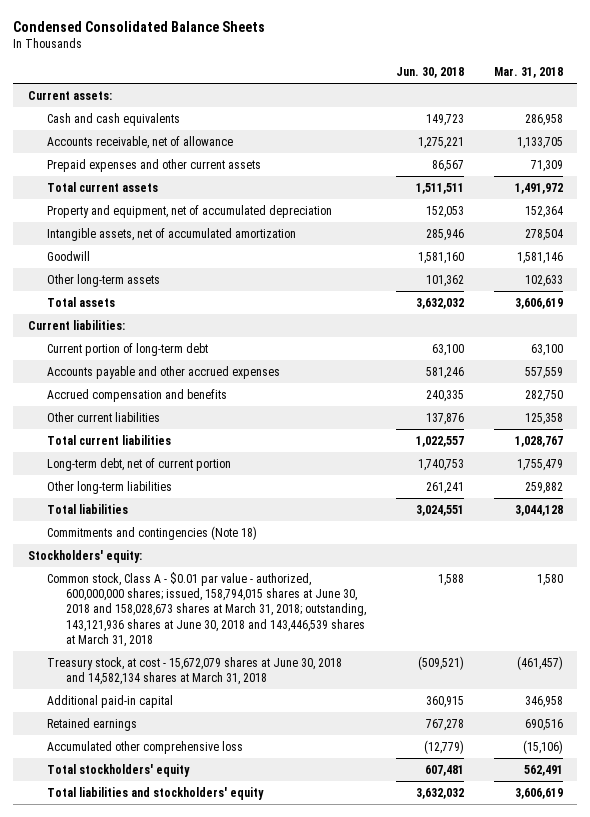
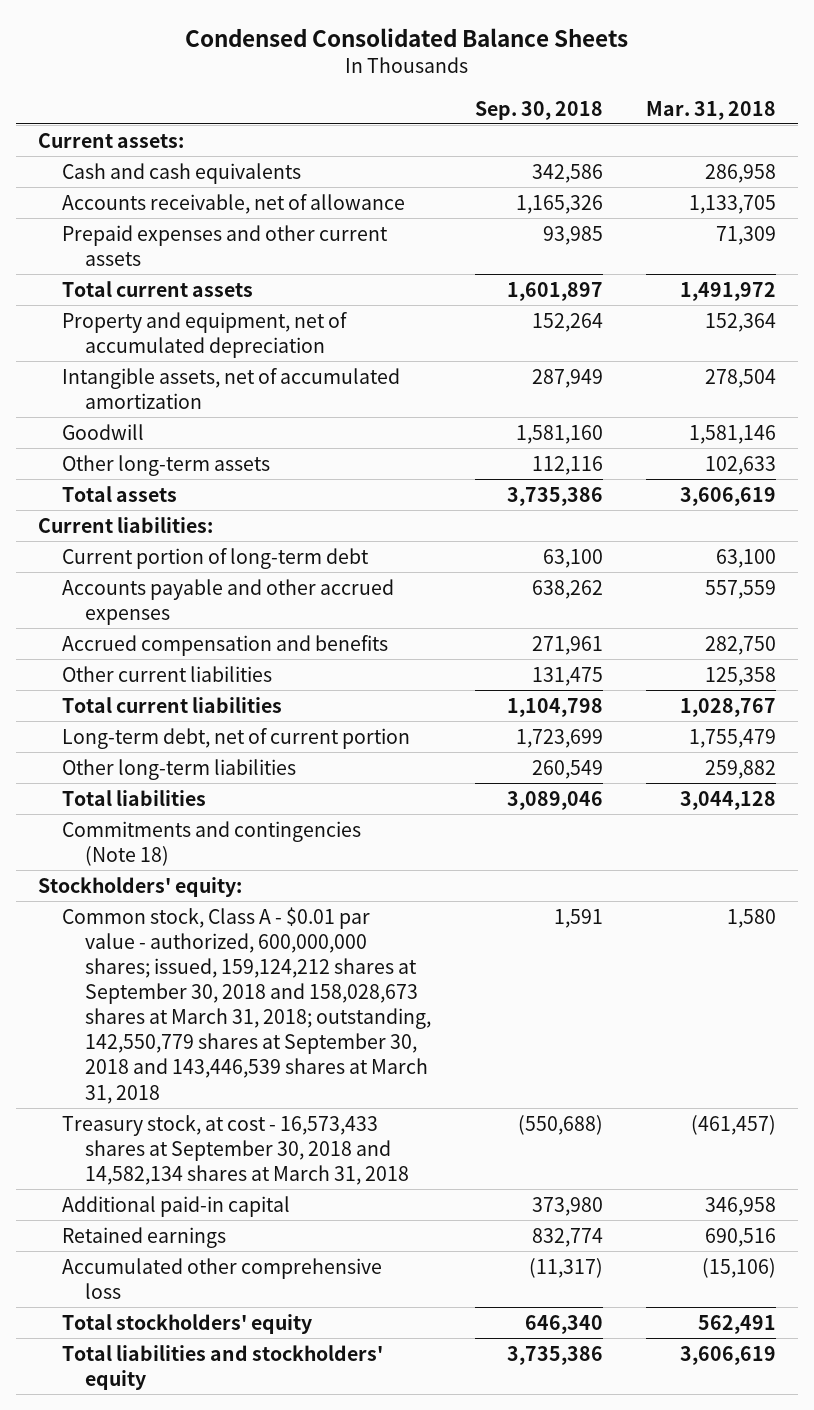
[395,67,464,79] Jun. 30, 2018 -> none
none -> [474,100,603,120] Sep. 30, 2018
[46,571,367,647] Common stock, Class A - $0.01 par value - authorized, 600,000,000 shares; issued, 158,794,015 shares at June 30, 2018 and 158,028,673 shares at March 31, 2018; outstanding, 143,121,936 shares at June 30, 2018 and 143,446,539 shares at March 31, 2018 -> [61,906,432,1104] Common stock, Class A - $0.01 par value - authorized, 600,000,000 shares; issued, 159,124,212 shares at September 30, 2018 and 158,028,673 shares at March 31, 2018; outstanding, 142,550,779 shares at September 30, 2018 and 143,446,539 shares at March 31, 2018
[46,656,342,686] Treasury stock, at cost - 15,672,079 shares at June 30, 2018 and 14,582,134 shares at March 31, 2018 -> [61,1114,410,1185] Treasury stock, at cost - 16,573,433 shares at September 30, 2018 and 14,582,134 shares at March 31, 2018

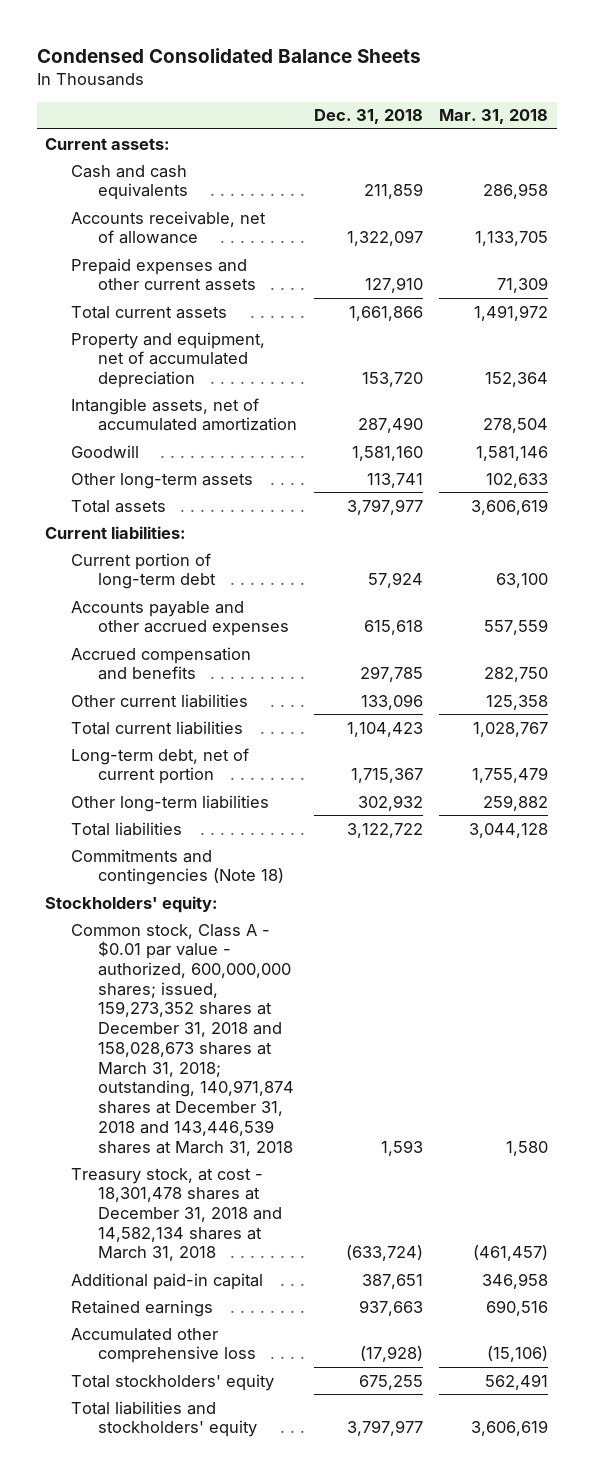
[474,100,603,120] Sep. 30, 2018 -> none
none -> [313,109,423,125] Dec. 31, 2018
[61,906,432,1104] Common stock, Class A - $0.01 par value - authorized, 600,000,000 shares; issued, 159,124,212 shares at September 30, 2018 and 158,028,673 shares at March 31, 2018; outstanding, 142,550,779 shares at September 30, 2018 and 143,446,539 shares at March 31, 2018 -> [71,923,294,1156] Common stock, Class A - $0.01 par value - authorized, 600,000,000 shares; issued, 159,273,352 shares at December 31, 2018 and 158,028,673 shares at March 31, 2018; outstanding, 140,971,874 shares at December 31, 2018 and 143,446,539 shares at March 31, 2018
[61,1114,410,1185] Treasury stock, at cost - 16,573,433 shares at September 30, 2018 and 14,582,134 shares at March 31, 2018 -> [71,1167,282,1262] Treasury stock, at cost - 18,301,478 shares at December 31, 2018 and 14,582,134 shares at March 31, 2018

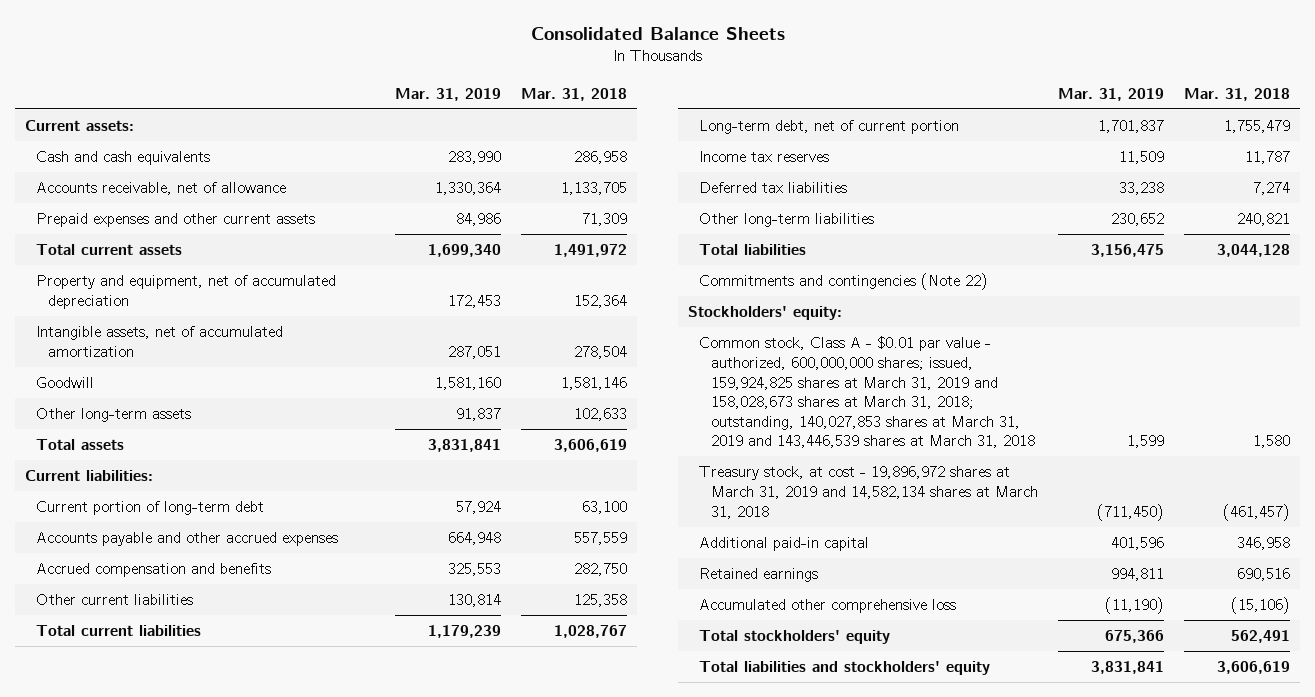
[36,47,421,63] Condensed Consolidated Balance Sheets -> [530,26,785,40] Consolidated Balance Sheets
[313,109,423,125] Dec. 31, 2018 -> none
none -> [395,87,502,101] Mar. 31, 2019
none -> [699,151,830,163] Income tax reserves
none -> [699,182,848,194] Deferred tax liabilities
[483,794,549,811] 259,882 -> [1237,213,1291,227] 240,821
[71,848,284,886] Commitments and contingencies (Note 18) -> [699,273,989,291] Commitments and contingencies (Note 22)
[71,923,294,1156] Common stock, Class A - $0.01 par value - authorized, 600,000,000 shares; issued, 159,273,352 shares at December 31, 2018 and 158,028,673 shares at March 31, 2018; outstanding, 140,971,874 shares at December 31, 2018 and 143,446,539 shares at March 31, 2018 -> [699,336,1035,449] Common stock, Class A - $0.01 par value - authorized, 600,000,000 shares; issued, 159,924,825 shares at March 31, 2019 and 158,028,673 shares at March 31, 2018; outstanding, 140,027,853 shares at March 31, 2019 and 143,446,539 shares at March 31, 2018
[71,1167,282,1262] Treasury stock, at cost - 18,301,478 shares at December 31, 2018 and 14,582,134 shares at March 31, 2018 -> [699,466,1038,519] Treasury stock, at cost - 19,896,972 shares at March 31, 2019 and 14,582,134 shares at March 31, 2018

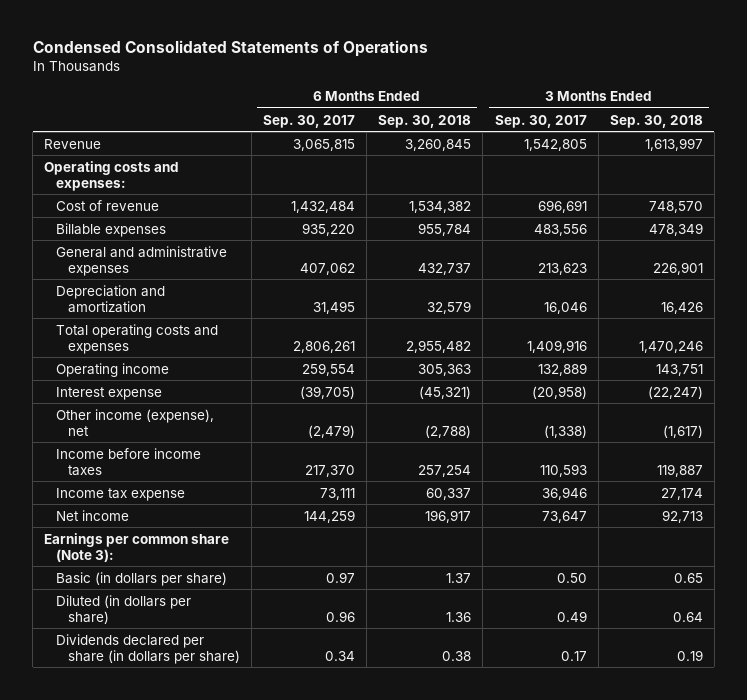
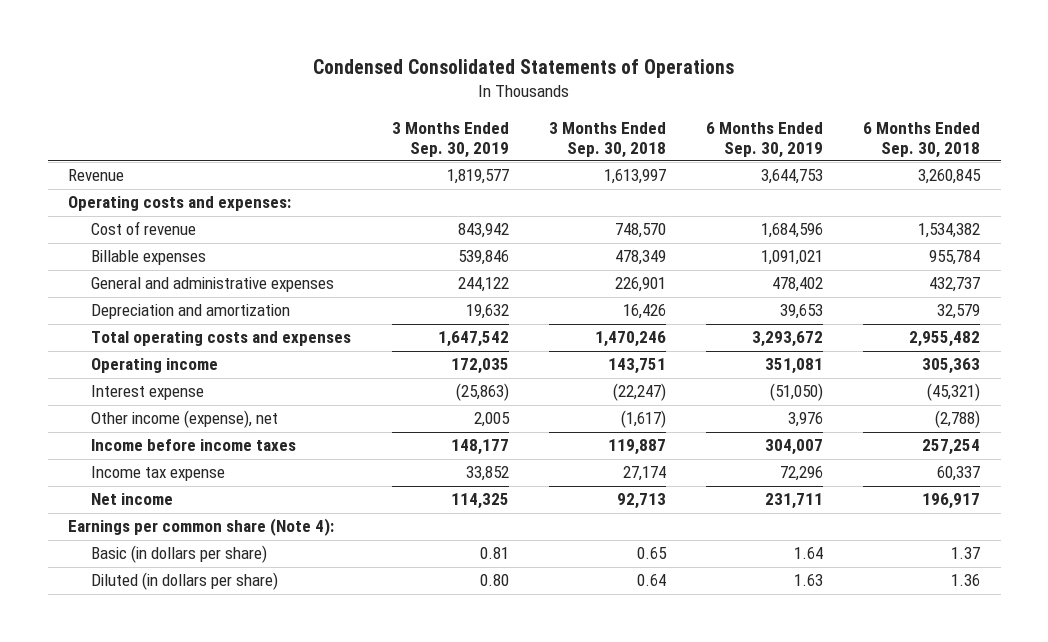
[263,114,356,128] Sep. 30, 2017 -> none
[494,114,587,128] Sep. 30, 2017 -> none
none -> [391,121,509,158] 3 Months Ended Sep. 30, 2019
none -> [706,121,824,158] 6 Months Ended Sep. 30, 2019
[44,532,230,562] Earnings per common share (Note 3): -> [67,518,334,537] Earnings per common share (Note 4):
[56,633,240,664] Dividends declared per share (in dollars per share) -> none

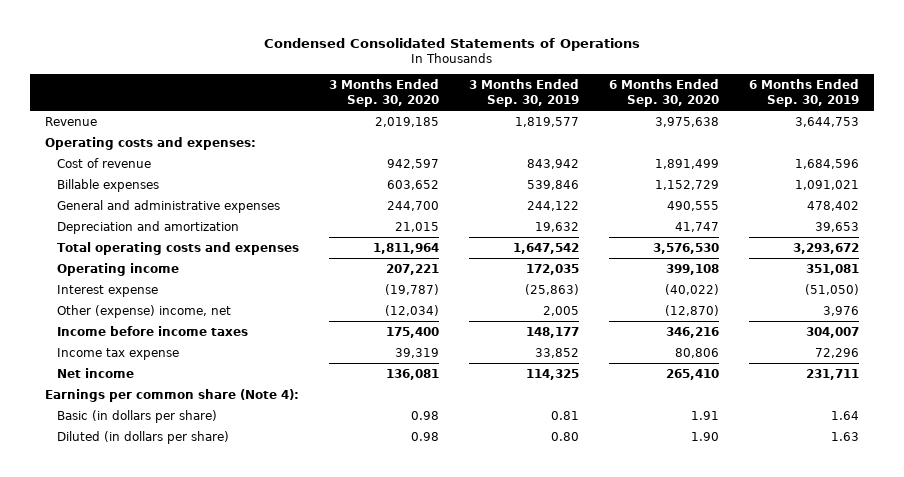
[548,121,666,158] 3 Months Ended Sep. 30, 2018 -> none
[863,121,981,158] 6 Months Ended Sep. 30, 2018 -> none
none -> [329,79,440,107] 3 Months Ended Sep. 30, 2020
none -> [609,79,720,107] 6 Months Ended Sep. 30, 2020
[91,410,279,429] Other income (expense), net -> [57,304,232,318] Other (expense) income, net

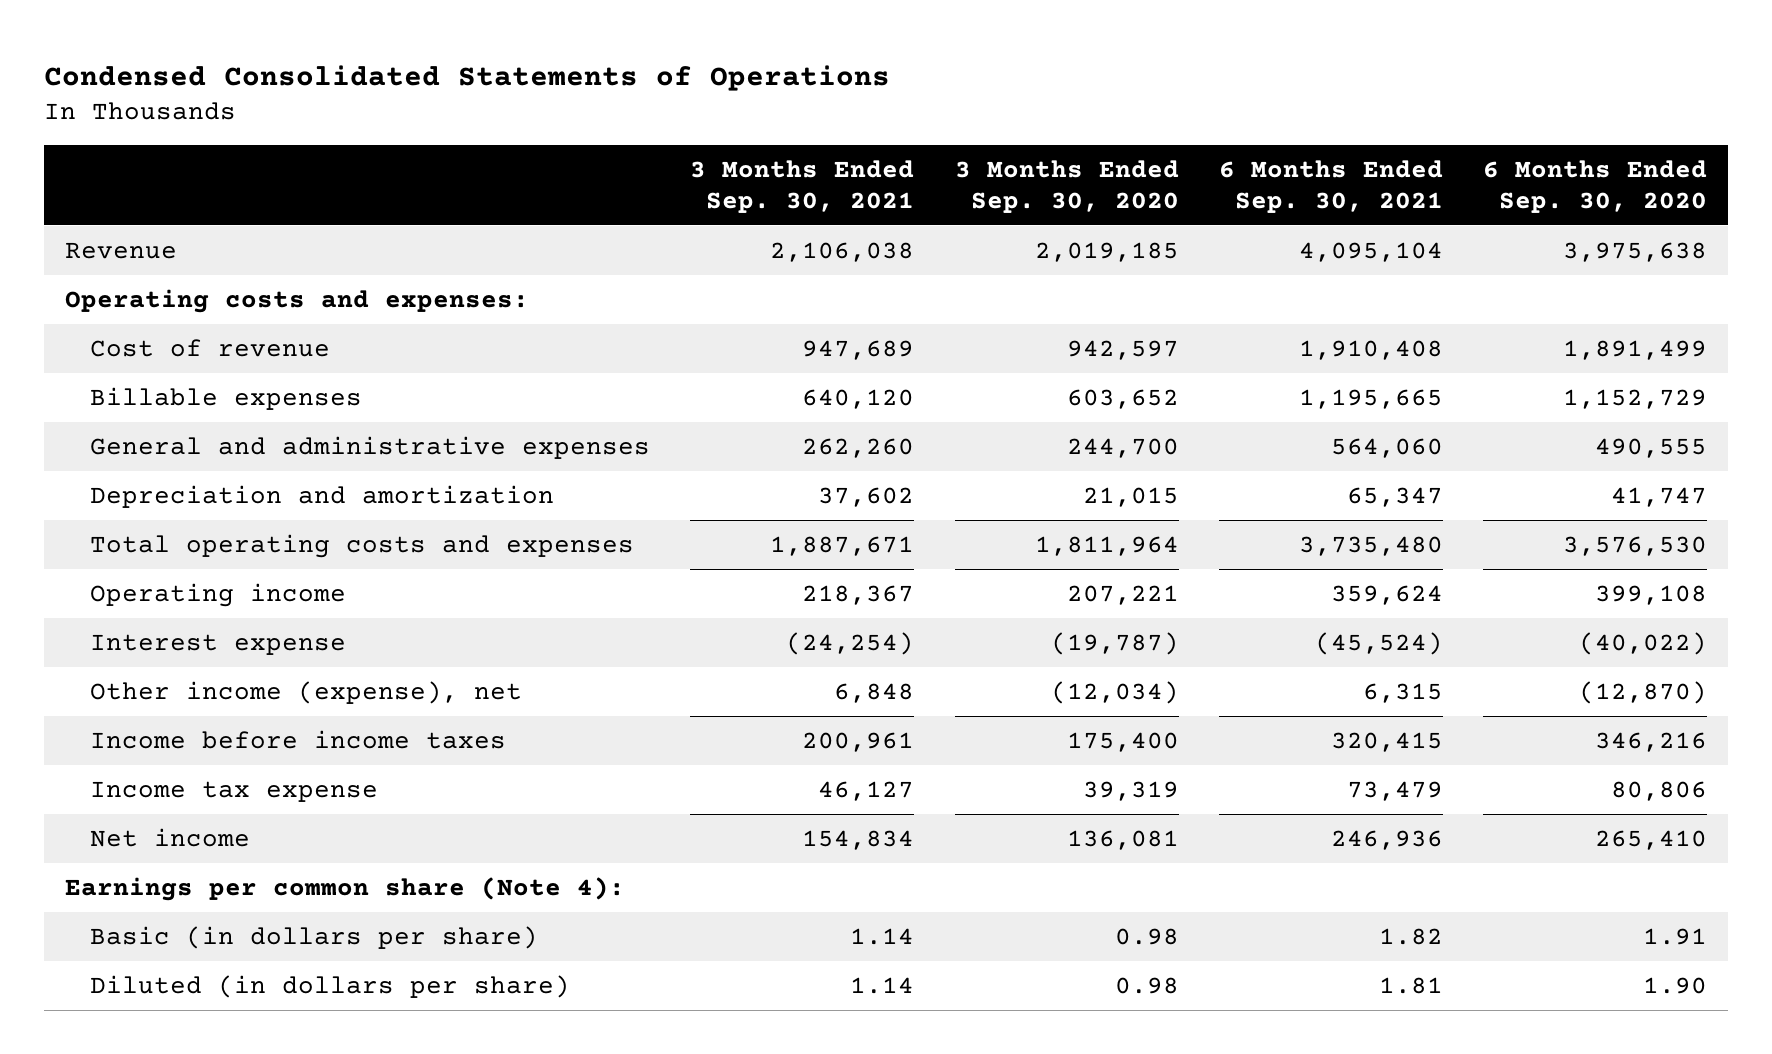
[469,79,580,107] 3 Months Ended Sep. 30, 2019 -> none
[749,79,860,107] 6 Months Ended Sep. 30, 2019 -> none
none -> [690,160,915,214] 3 Months Ended Sep. 30, 2021
none -> [1219,160,1444,214] 6 Months Ended Sep. 30, 2021
[57,304,232,318] Other (expense) income, net -> [89,680,522,704] Other income (expense), net

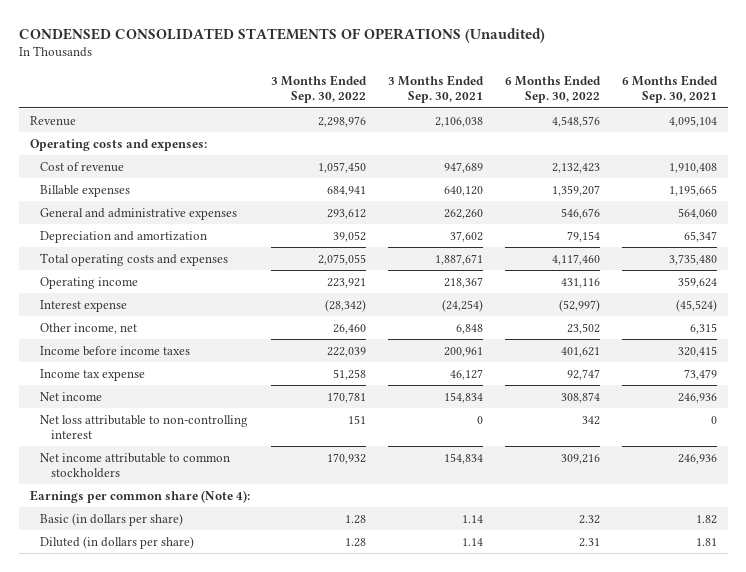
[44,64,891,91] Condensed Consolidated Statements of Operations -> [18,27,545,43] CONDENSED CONSOLIDATED STATEMENTS OF OPERATIONS (Unaudited)
[954,160,1179,214] 3 Months Ended Sep. 30, 2020 -> none
[1483,160,1708,214] 6 Months Ended Sep. 30, 2020 -> none
none -> [271,75,368,104] 3 Months Ended Sep. 30, 2022
none -> [504,75,601,104] 6 Months Ended Sep. 30, 2022
[89,680,522,704] Other income (expense), net -> [40,322,138,334] Other income, net
none -> [40,414,249,440] Net loss attributable to non-controlling interest
none -> [40,452,231,479] Net income attributable to common stockholders

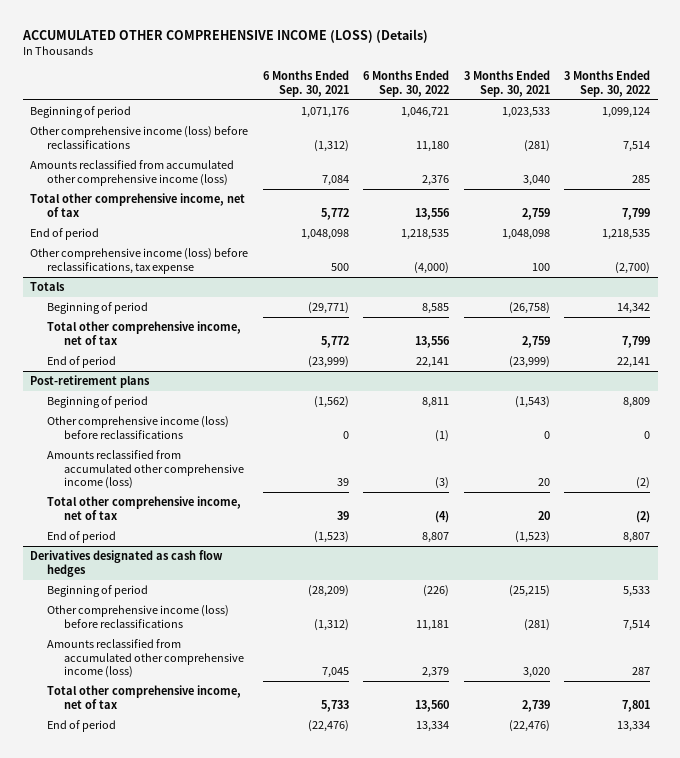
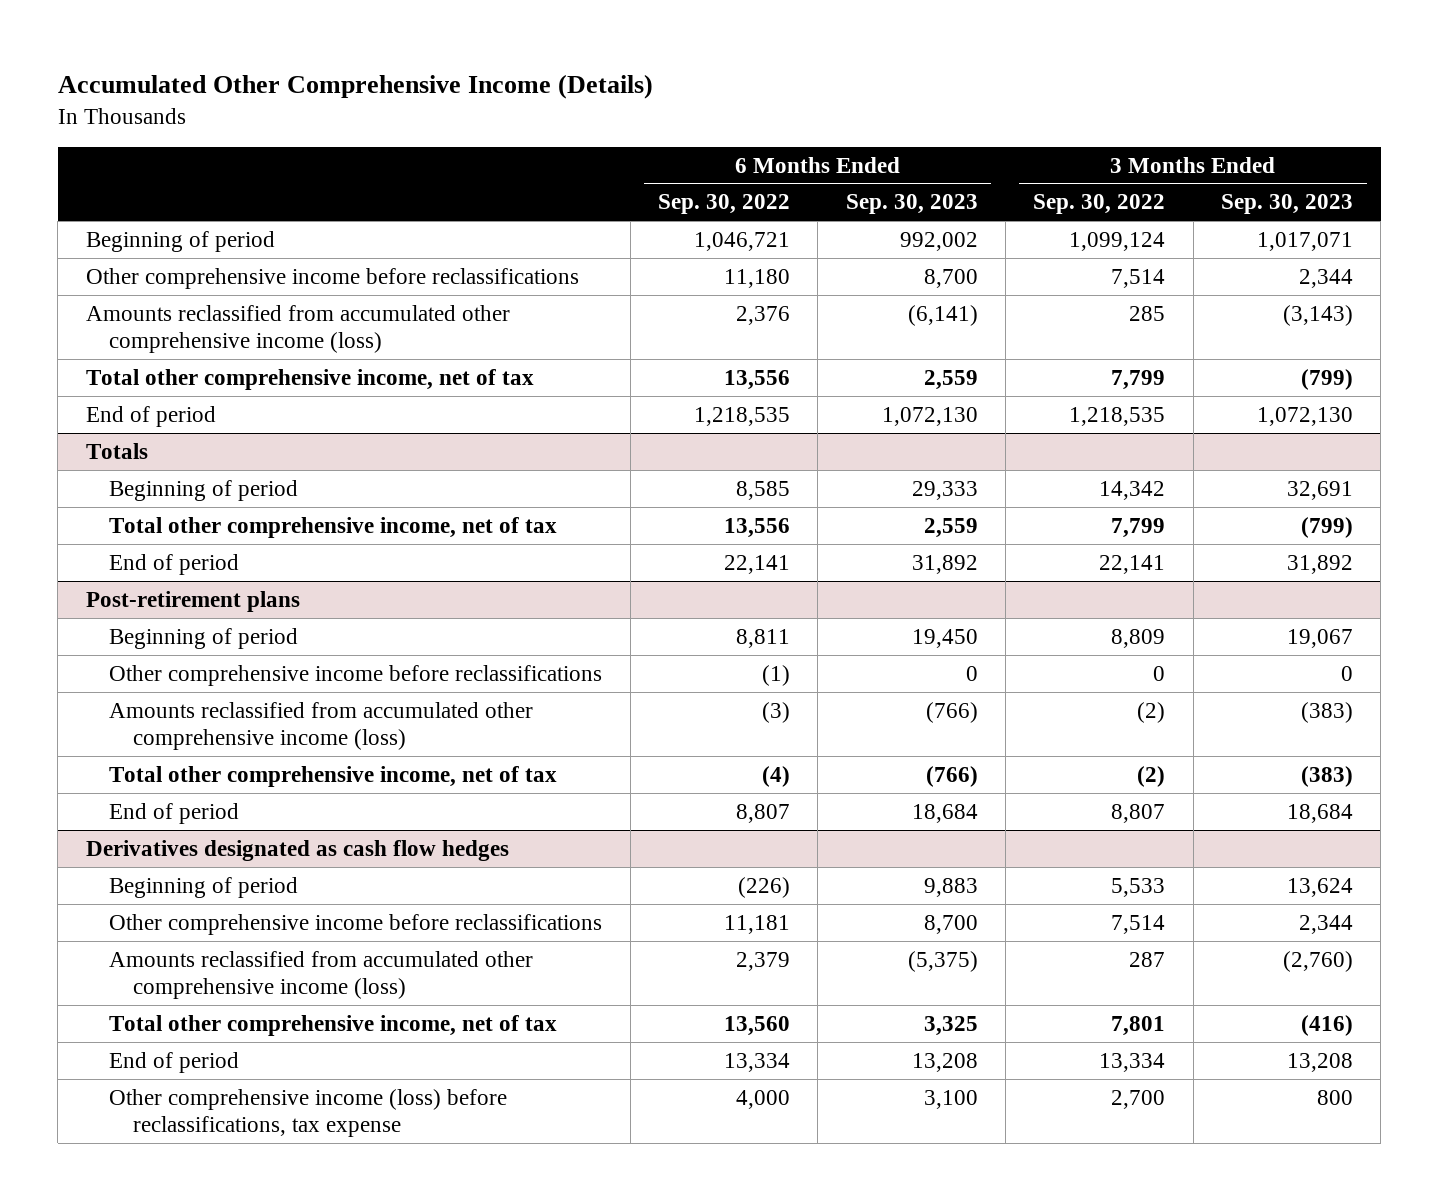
[21,29,428,44] ACCUMULATED OTHER COMPREHENSIVE INCOME (LOSS) (Details) -> [57,74,653,100] Accumulated Other Comprehensive Income (Details)
[262,70,349,97] 6 Months Ended Sep. 30, 2021 -> none
[463,70,550,97] 3 Months Ended Sep. 30, 2021 -> none
none -> [845,194,978,215] Sep. 30, 2023
none -> [1220,194,1353,215] Sep. 30, 2023
[30,126,249,149] Other comprehensive income (loss) before reclassifications -> [85,267,579,289] Other comprehensive income before reclassifications
[30,248,249,274] Other comprehensive income (loss) before reclassifications, tax expense -> none
[47,416,230,439] Other comprehensive income (loss) before reclassifications -> [109,664,603,686] Other comprehensive income before reclassifications
[47,605,230,628] Other comprehensive income (loss) before reclassifications -> [109,913,603,935] Other comprehensive income before reclassifications
none -> [109,1088,508,1138] Other comprehensive income (loss) before reclassifications, tax expense

